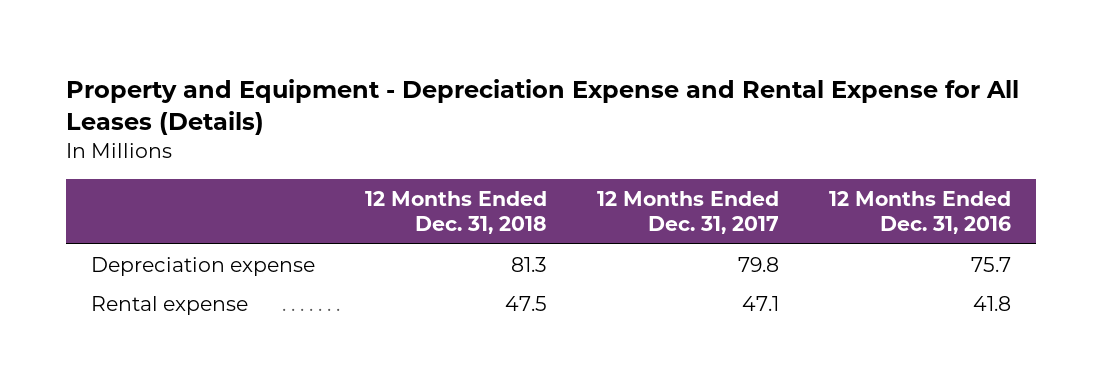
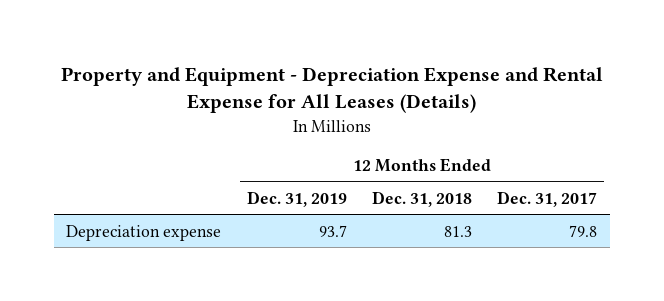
[829,190,1012,235] 12 Months Ended Dec. 31, 2016 -> none
none -> [246,190,347,207] Dec. 31, 2019
[90,295,248,315] Rental expense -> none

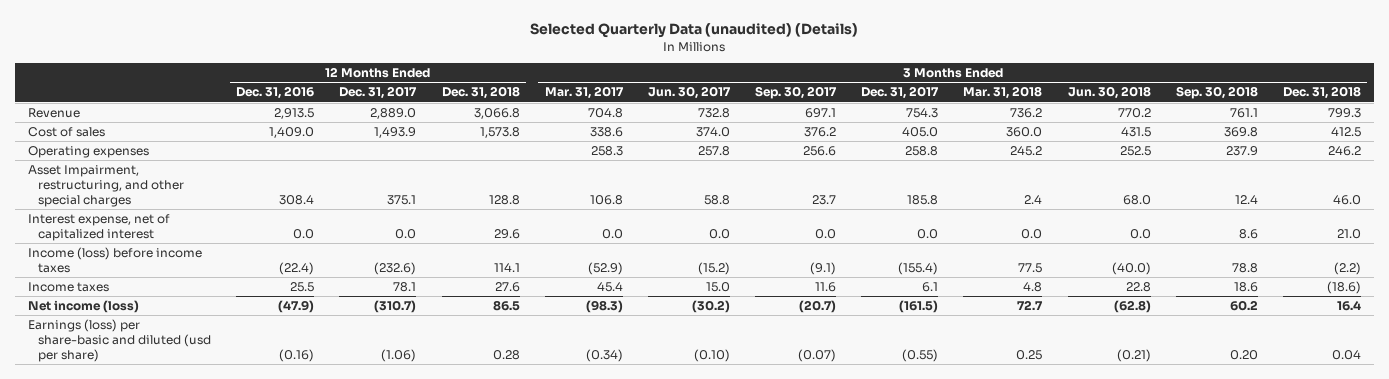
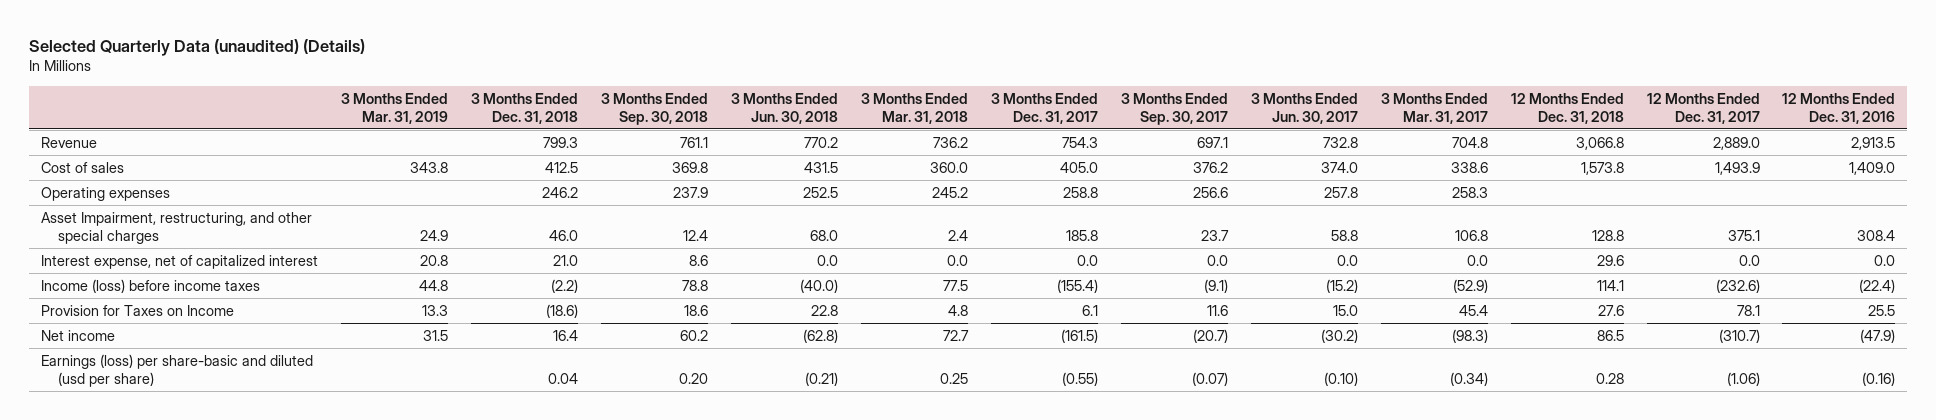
none -> [340,92,448,124] 3 Months Ended Mar. 31, 2019
[27,282,109,293] Income taxes -> [40,304,234,316] Provision for Taxes on Income
[27,300,139,314] Net income (loss) -> [40,329,115,341] Net income

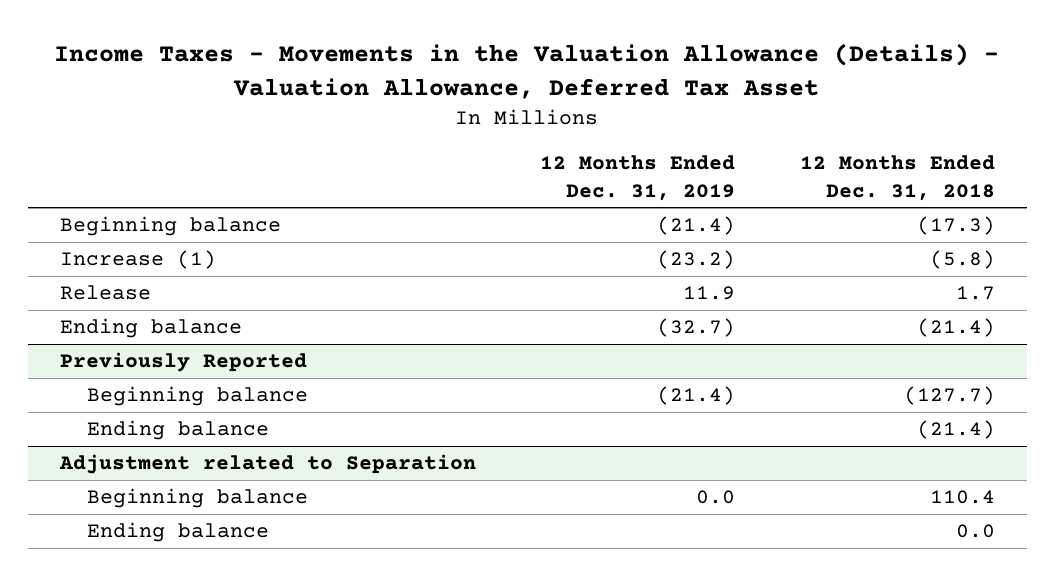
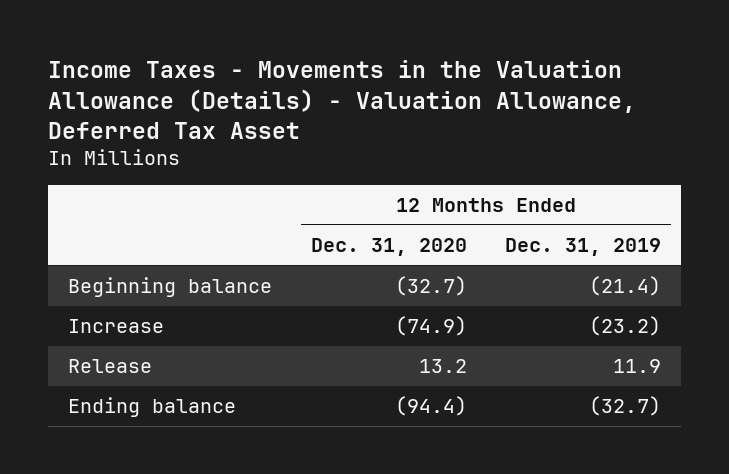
[799,155,995,201] 12 Months Ended Dec. 31, 2018 -> none
none -> [310,237,467,256] Dec. 31, 2020
[59,250,216,270] Increase (1) -> [67,319,164,334] Increase
[59,352,307,373] Previously Reported -> none
[87,386,309,407] Beginning balance -> none
[87,420,270,441] Ending balance -> none
[58,454,476,475] Adjustment related to Separation -> none
[87,488,309,509] Beginning balance -> none
[87,522,270,543] Ending balance -> none

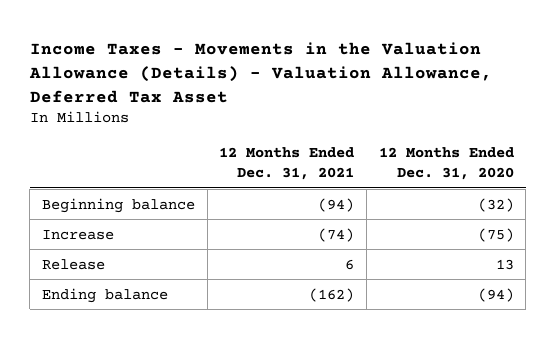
[505,237,662,256] Dec. 31, 2019 -> none
none -> [219,147,355,181] 12 Months Ended Dec. 31, 2021
[394,276,467,297] (32.7) -> [477,197,514,212] (32)
[394,316,467,337] (74.9) -> [477,227,514,242] (75)
[418,359,467,374] 13.2 -> [495,258,514,270] 13
[394,396,467,417] (94.4) -> [477,287,514,302] (94)

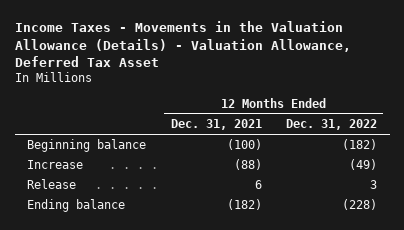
[378,147,514,181] 12 Months Ended Dec. 31, 2020 -> none
none -> [286,119,378,131] Dec. 31, 2022
[318,197,355,212] (94) -> [226,139,262,151] (100)
[318,227,355,242] (74) -> [233,159,262,171] (88)
[309,287,355,302] (162) -> [226,199,262,211] (182)

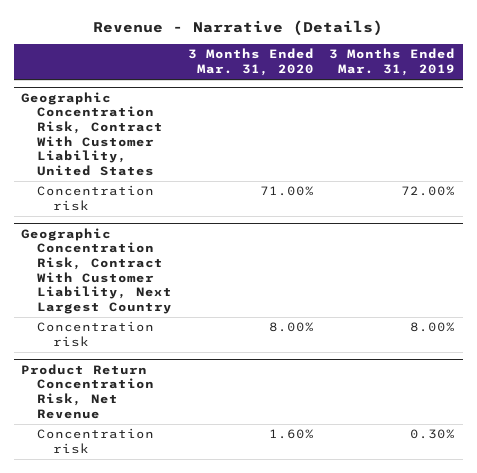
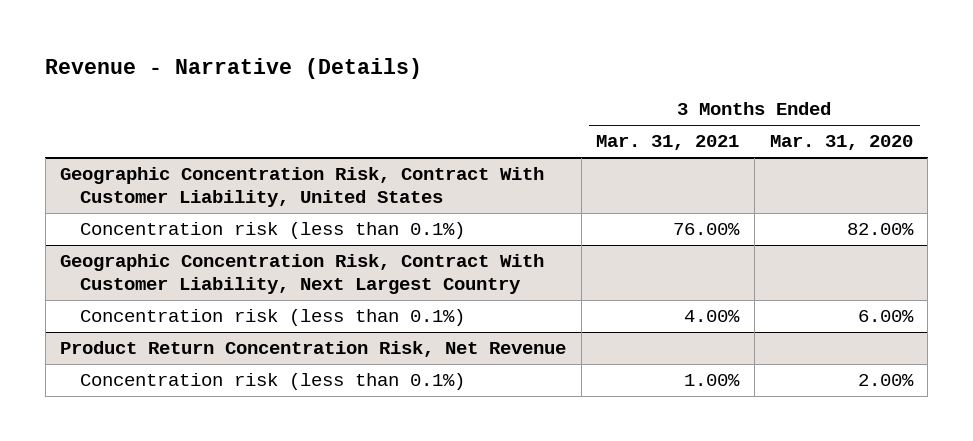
[329,48,456,77] 3 Months Ended Mar. 31, 2019 -> none
none -> [596,135,740,151] Mar. 31, 2021
[36,185,154,212] Concentration risk -> [80,222,466,240] Concentration risk (less than 0.1%)
[259,186,314,197] 71.00% -> [846,223,914,236] 82.00%
[36,321,154,348] Concentration risk -> [80,309,466,327] Concentration risk (less than 0.1%)
[268,322,314,333] 8.00% -> [857,310,914,323] 6.00%
[36,428,154,455] Concentration risk -> [80,373,466,391] Concentration risk (less than 0.1%)
[268,429,314,440] 1.60% -> [857,374,914,387] 2.00%

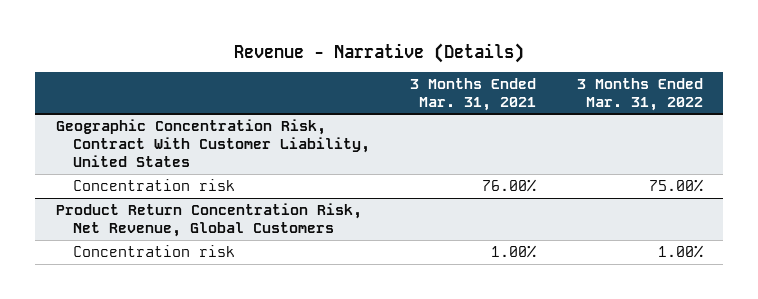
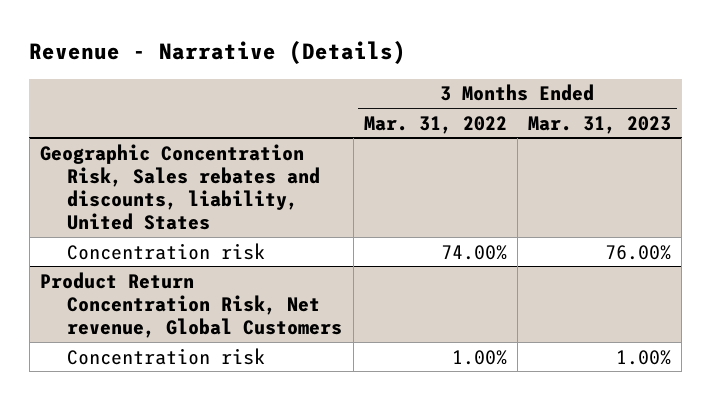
[410,77,537,111] 3 Months Ended Mar. 31, 2021 -> none
none -> [528,115,672,134] Mar. 31, 2023
[55,118,370,168] Geographic Concentration Risk, Contract With Customer Liability, United States -> none
none -> [39,143,321,230] Geographic Concentration Risk, Sales rebates and discounts, liability, United States
[648,178,703,192] 75.00% -> [440,244,507,260] 74.00%
[55,202,362,237] Product Return Concentration Risk, Net Revenue, Global Customers -> [39,271,343,338] Product Return Concentration Risk, Net revenue, Global Customers

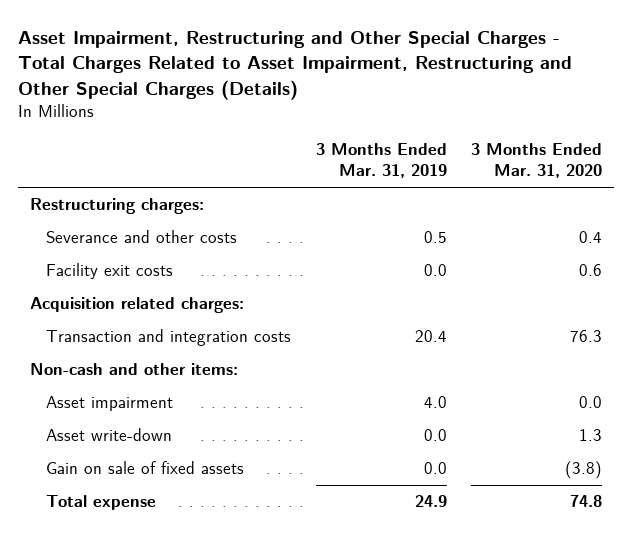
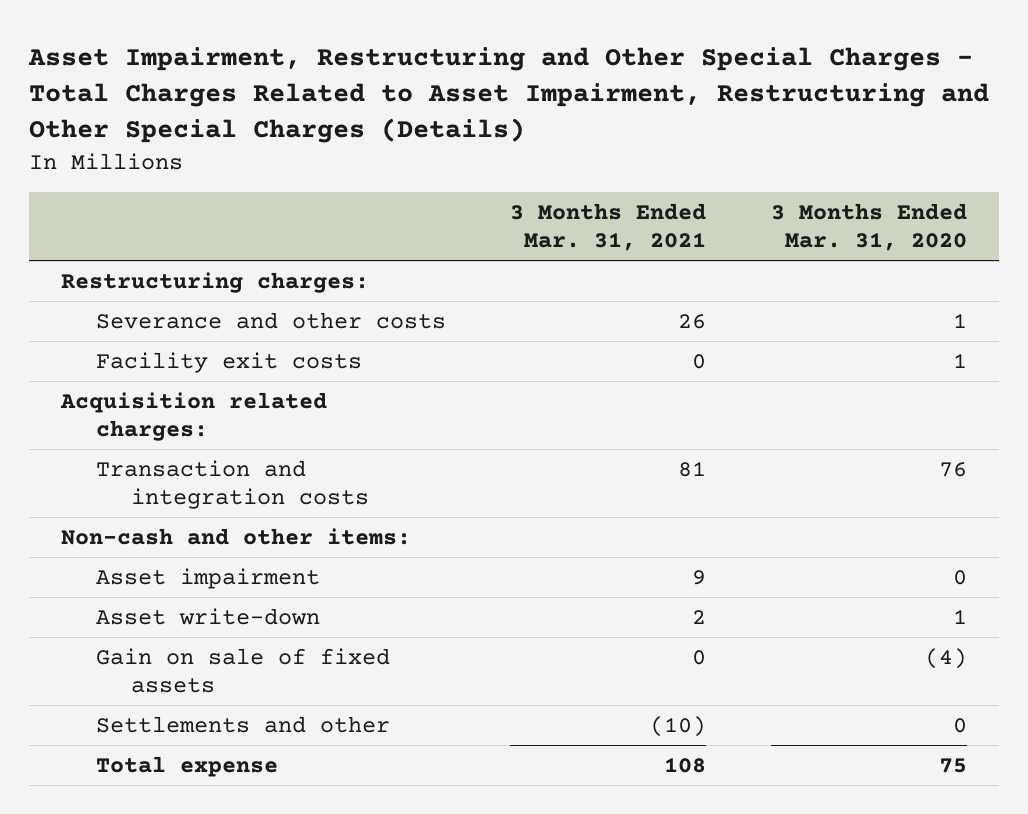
[315,143,447,179] 3 Months Ended Mar. 31, 2019 -> none
none -> [510,202,707,252] 3 Months Ended Mar. 31, 2021
[578,231,602,244] 0.4 -> [952,312,967,328] 1
[578,264,602,277] 0.6 -> [952,352,967,368] 1
[569,330,602,343] 76.3 -> [938,461,967,477] 76
[578,396,602,409] 0.0 -> [952,569,967,585] 0
[578,429,602,442] 1.3 -> [952,608,967,624] 1
[564,461,602,480] (3.8) -> [924,647,967,669] (4)
none -> [96,715,391,733] Settlements and other
[569,495,602,508] 74.8 -> [938,757,967,773] 75

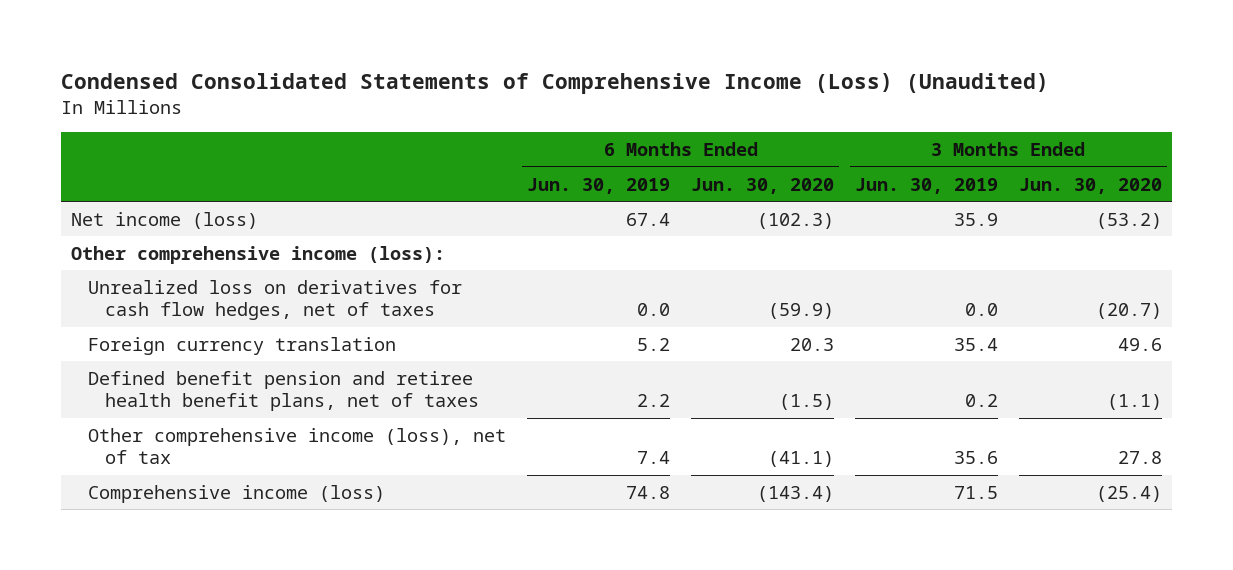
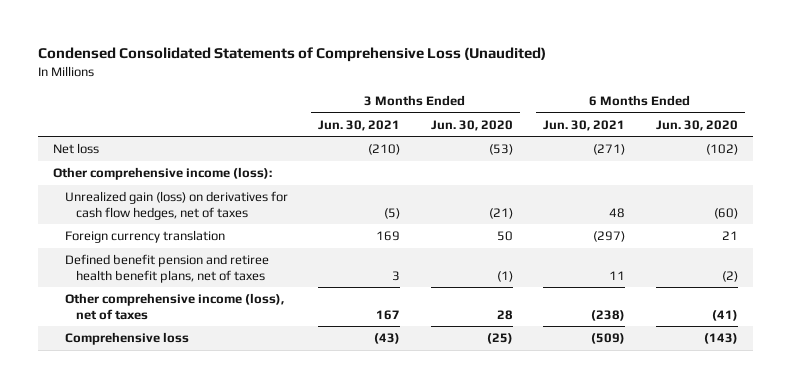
[60,73,1049,95] Condensed Consolidated Statements of Comprehensive Income (Loss) (Unaudited) -> [37,47,546,63] Condensed Consolidated Statements of Comprehensive Loss (Unaudited)
[527,177,671,194] Jun. 30, 2019 -> none
[854,177,998,194] Jun. 30, 2019 -> none
none -> [318,119,401,131] Jun. 30, 2021
none -> [543,119,626,131] Jun. 30, 2021
[71,211,259,229] Net income (loss) -> [52,143,99,155] Net loss
[756,212,834,229] (102.3) -> [705,144,738,156] (102)
[1095,212,1162,229] (53.2) -> [488,144,513,156] (53)
[88,279,463,321] Unrealized loss on derivatives for cash flow hedges, net of taxes -> [64,191,288,220] Unrealized gain (loss) on derivatives for cash flow hedges, net of taxes
[767,303,834,320] (59.9) -> [713,207,738,219] (60)
[1095,303,1162,320] (20.7) -> [488,207,513,219] (21)
[789,337,834,351] 20.3 -> [721,231,738,241] 21
[1117,337,1162,351] 49.6 -> [496,231,513,242] 50
[778,394,834,411] (1.5) -> [721,270,738,282] (2)
[1106,394,1162,411] (1.1) -> [496,270,513,282] (1)
[88,427,507,465] Other comprehensive income (loss), net of tax -> [64,293,284,320] Other comprehensive income (loss), net of taxes
[767,451,834,468] (41.1) -> [711,309,738,321] (41)
[1117,451,1162,465] 27.8 -> [496,309,513,320] 28
[88,484,386,503] Comprehensive income (loss) -> [64,332,189,346] Comprehensive loss
[756,485,834,502] (143.4) -> [703,333,738,345] (143)
[1095,485,1162,502] (25.4) -> [486,333,513,345] (25)

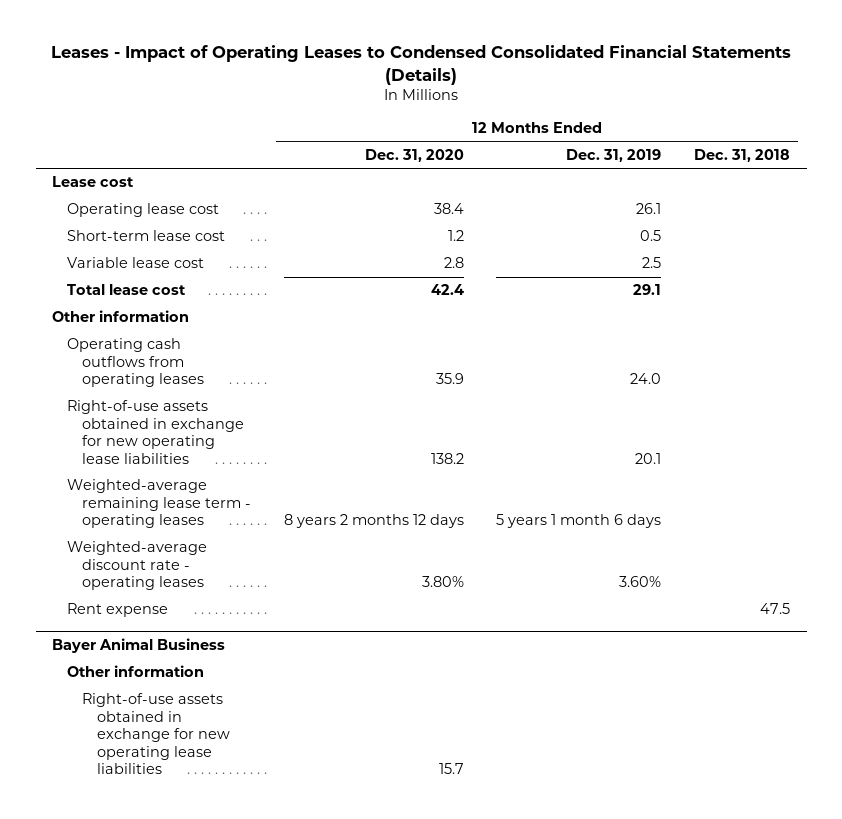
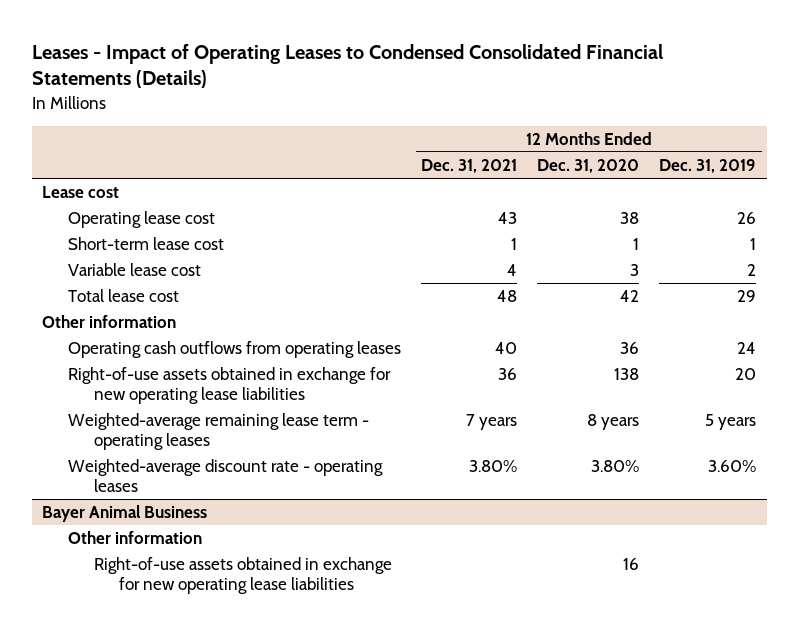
[694,148,791,162] Dec. 31, 2018 -> none
none -> [421,159,518,174] Dec. 31, 2021
[433,203,464,215] 38.4 -> [620,212,640,225] 38
[636,203,662,215] 26.1 -> [737,212,757,225] 26
[447,230,464,242] 1.2 -> [633,238,640,251] 1
[640,230,662,242] 0.5 -> [750,238,757,251] 1
[443,257,464,269] 2.8 -> [630,264,640,277] 3
[642,257,662,269] 2.5 -> [747,264,757,277] 2
[430,284,464,296] 42.4 -> [620,290,640,303] 42
[633,284,662,296] 29.1 -> [737,290,757,303] 29
[435,373,464,385] 35.9 -> [620,342,640,355] 36
[630,373,662,385] 24.0 -> [737,342,757,355] 24
[430,452,464,464] 138.2 -> [614,368,640,381] 138
[635,452,662,464] 20.1 -> [735,368,757,381] 20
[283,514,464,529] 8 years 2 months 12 days -> [587,414,640,431] 8 years
[496,514,662,529] 5 years 1 month 6 days -> [705,414,757,431] 5 years
[67,603,169,618] Rent expense -> none
[438,763,464,775] 15.7 -> [623,558,640,571] 16

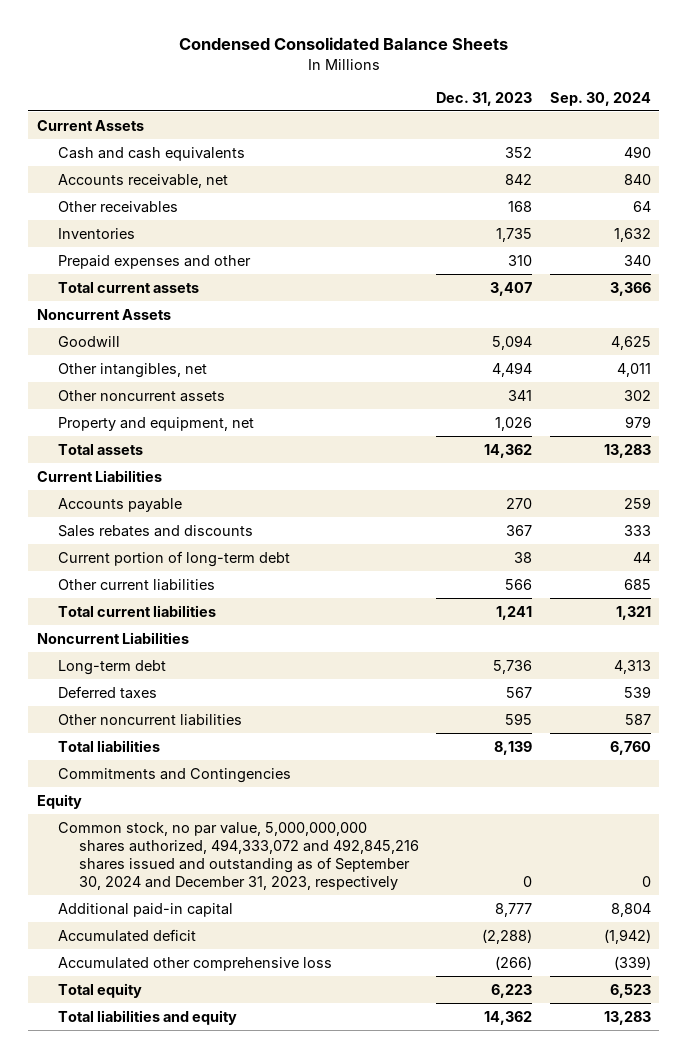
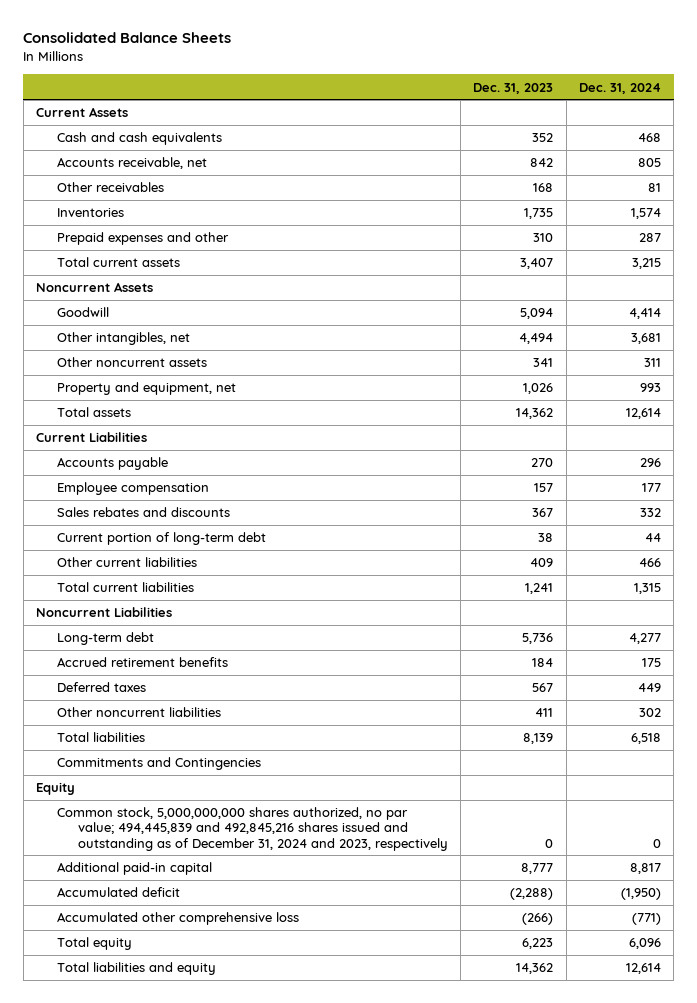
[178,37,508,51] Condensed Consolidated Balance Sheets -> [23,32,232,44] Consolidated Balance Sheets
[549,91,651,106] Sep. 30, 2024 -> none
none -> [578,82,661,94] Dec. 31, 2024
none -> [56,482,209,496] Employee compensation
[505,578,533,590] 566 -> [530,558,554,568] 409
none -> [56,657,228,668] Accrued retirement benefits
[505,712,533,725] 595 -> [535,708,554,718] 411
[57,821,419,890] Common stock, no par value, 5,000,000,000 shares authorized, 494,333,072 and 492,845,216 shares issued and outstanding as of September 30, 2024 and December 31, 2023, respectively -> [56,807,448,851] Common stock, 5,000,000,000 shares authorized, no par value; 494,445,839 and 492,845,216 shares issued and outstanding as of December 31, 2024 and 2023, respectively

